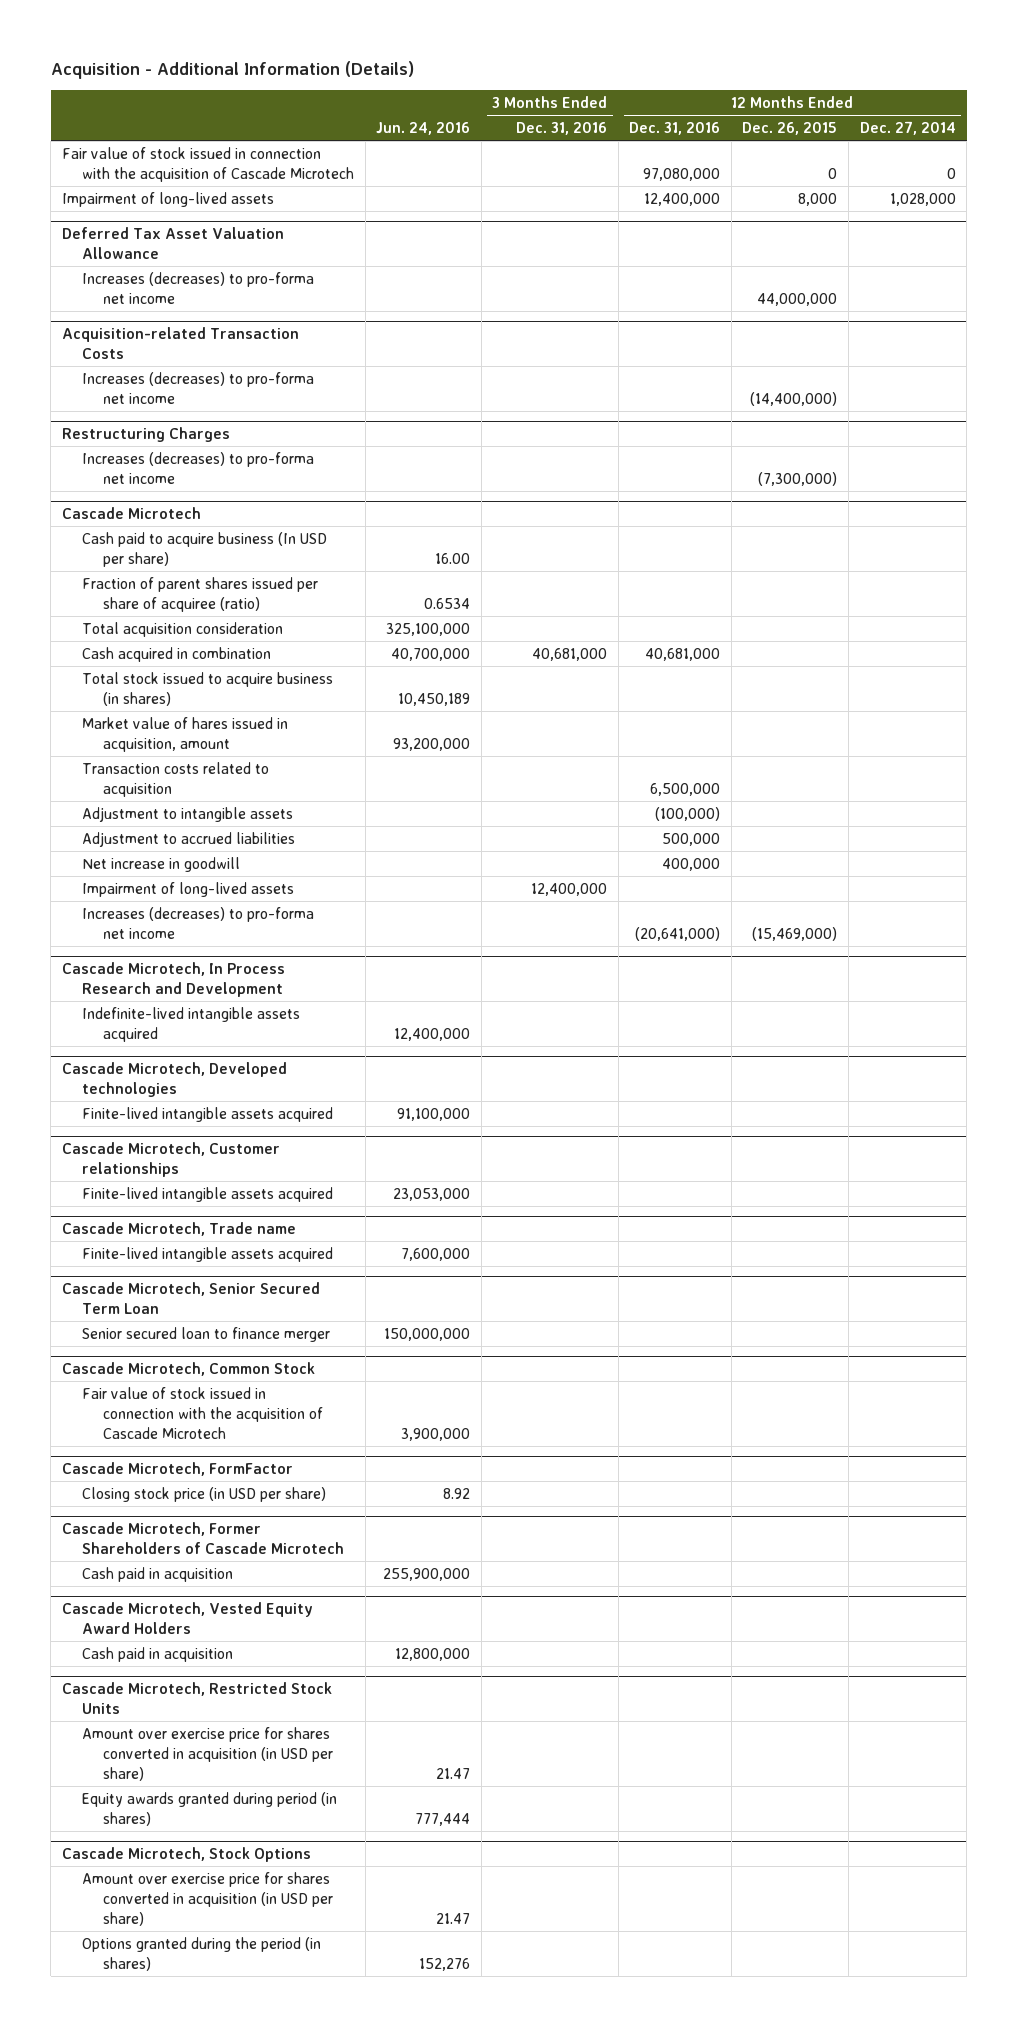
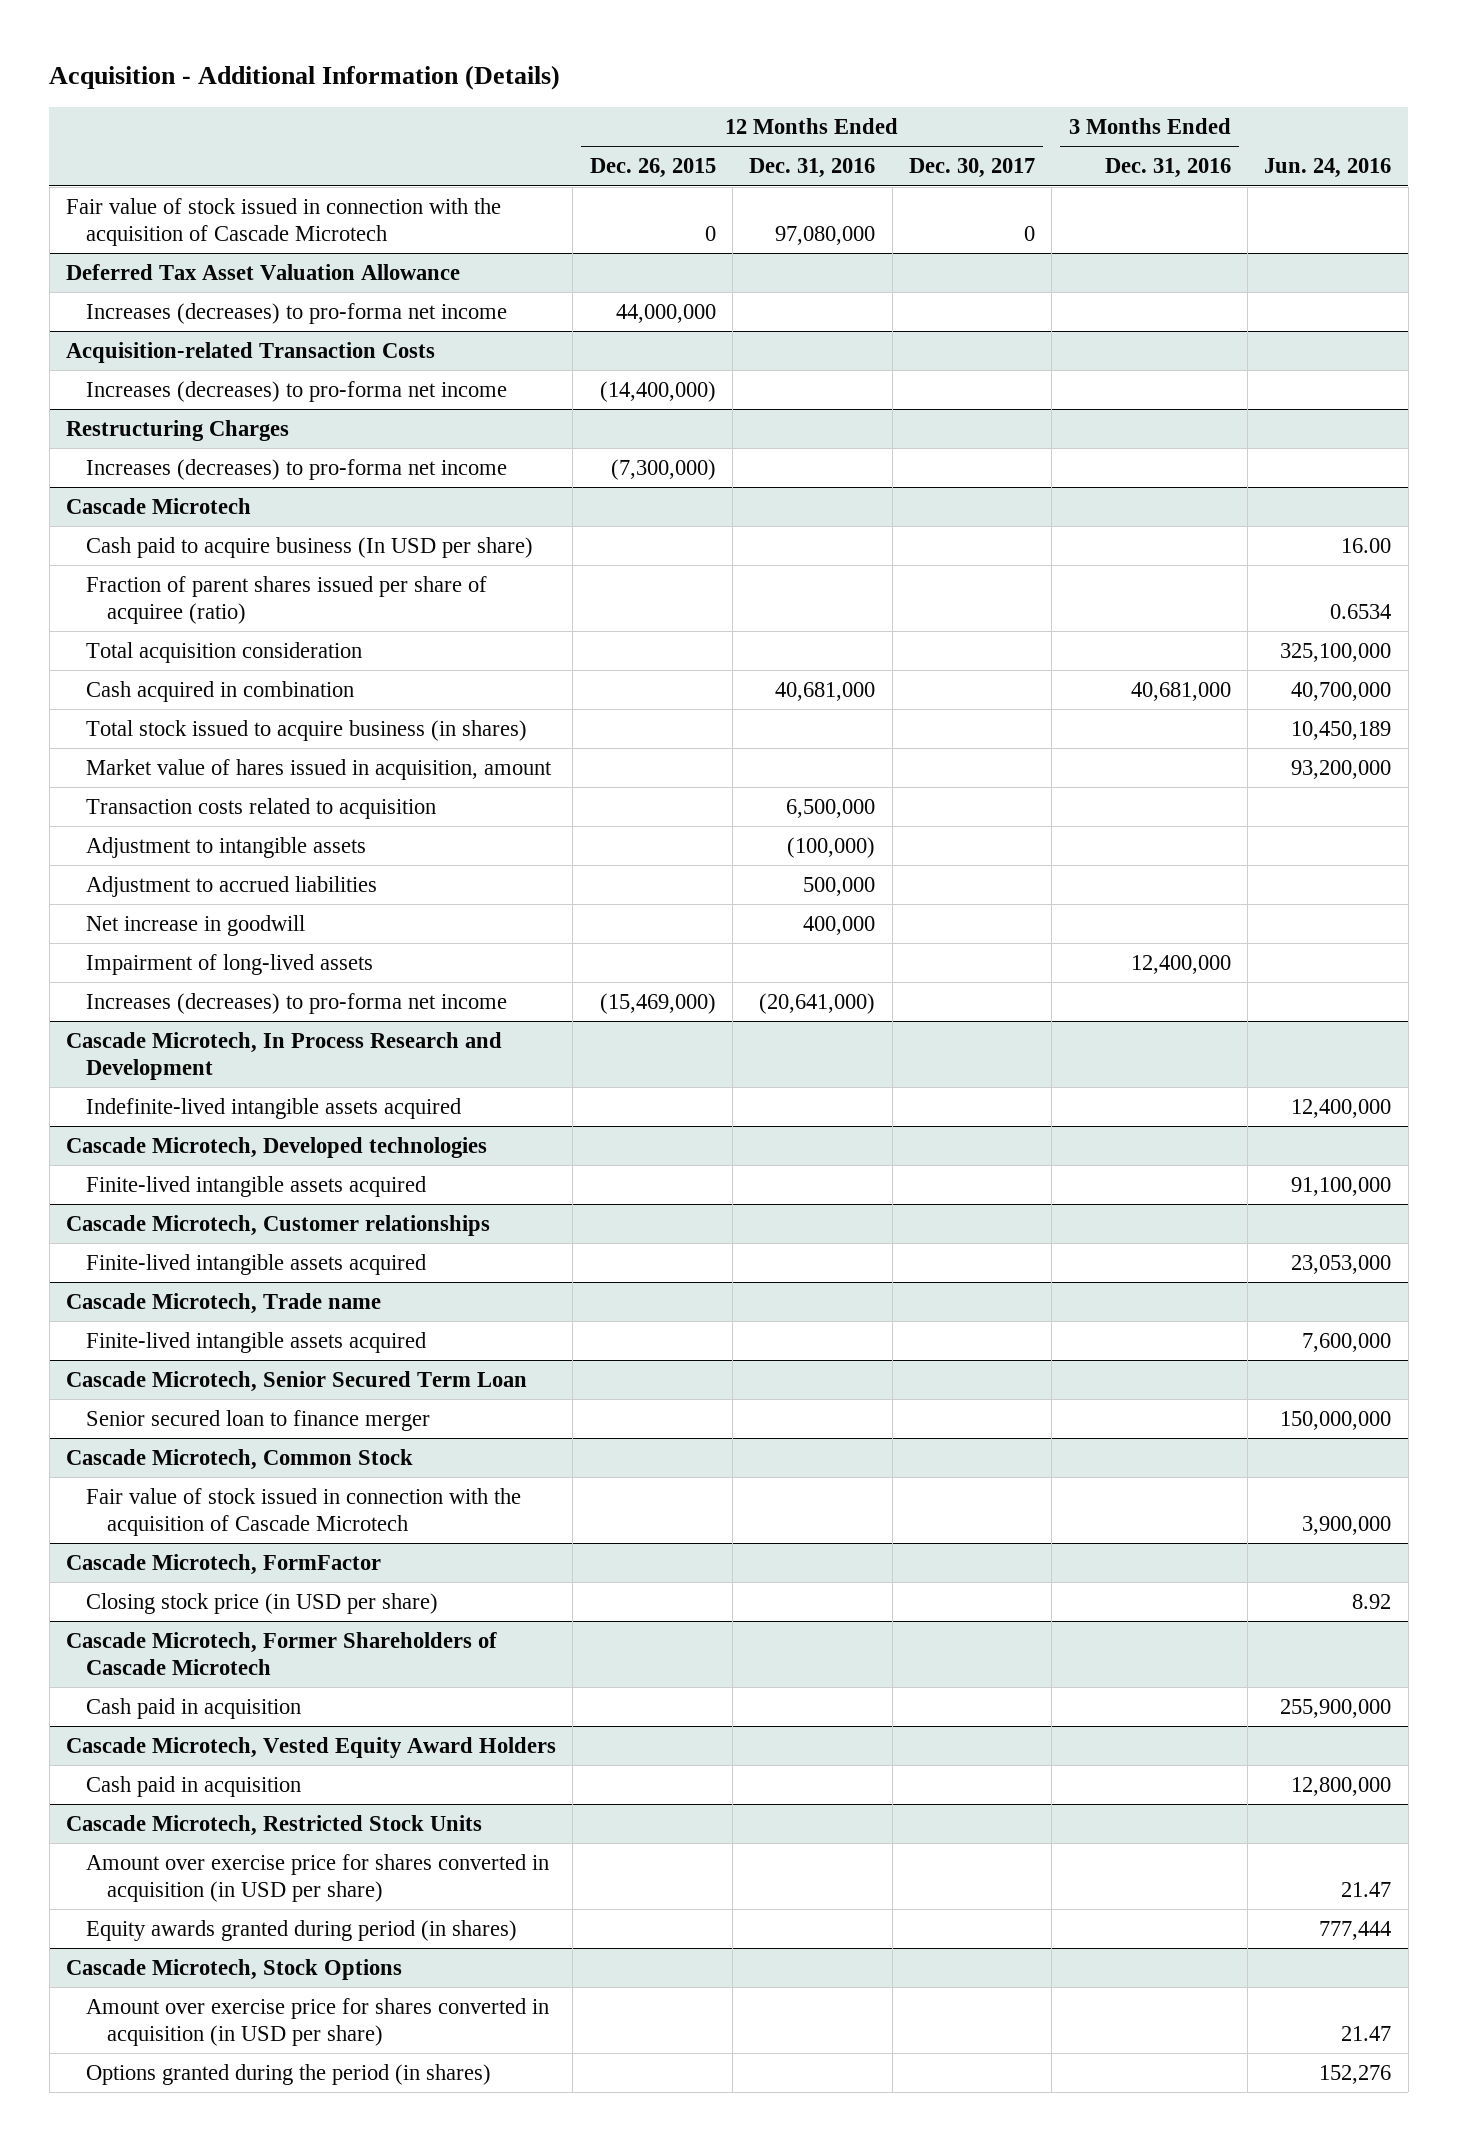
[859,120,956,135] Dec. 27, 2014 -> none
none -> [909,158,1036,179] Dec. 30, 2017
[61,191,274,207] Impairment of long-lived assets -> none

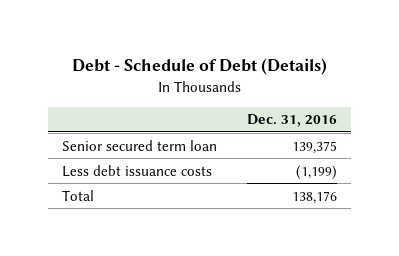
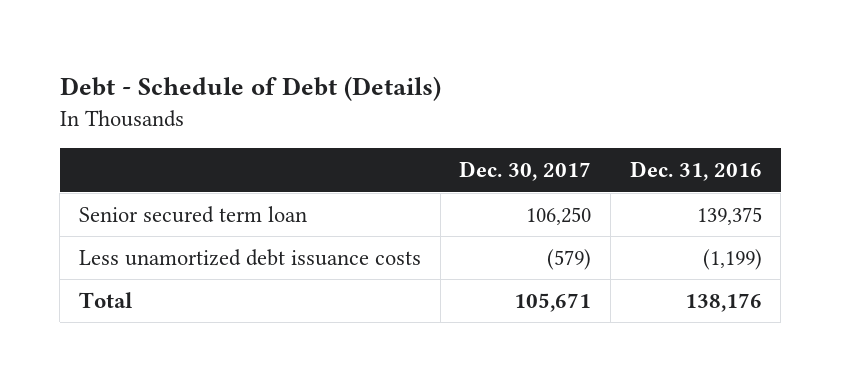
none -> [459,161,592,182] Dec. 30, 2017
[62,164,213,177] Less debt issuance costs -> [78,249,421,267] Less unamortized debt issuance costs

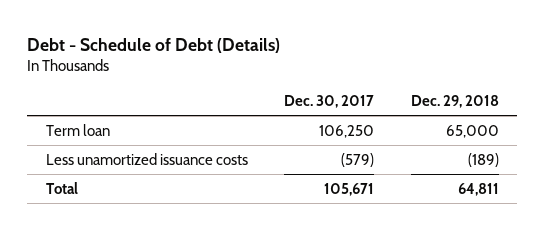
[629,161,762,182] Dec. 31, 2016 -> none
none -> [410,95,499,109] Dec. 29, 2018
[78,206,307,224] Senior secured term loan -> [45,123,110,136] Term loan
[78,249,421,267] Less unamortized debt issuance costs -> [45,152,248,165] Less unamortized issuance costs

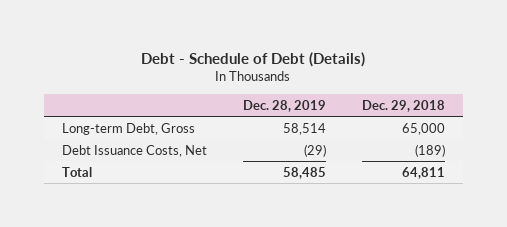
[284,95,375,109] Dec. 30, 2017 -> none
none -> [242,99,326,112] Dec. 28, 2019
[45,123,110,136] Term loan -> [62,122,196,135] Long-term Debt, Gross
[45,152,248,165] Less unamortized issuance costs -> [62,144,208,157] Debt Issuance Costs, Net

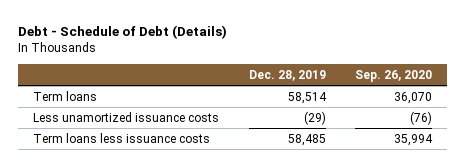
[361,99,445,112] Dec. 29, 2018 -> none
none -> [355,69,433,82] Sep. 26, 2020
[62,144,208,157] Debt Issuance Costs, Net -> none
[62,122,196,135] Long-term Debt, Gross -> [32,90,97,101] Term loans
none -> [32,111,219,122] Less unamortized issuance costs
[62,166,93,177] Total -> [32,132,210,143] Term loans less issuance costs

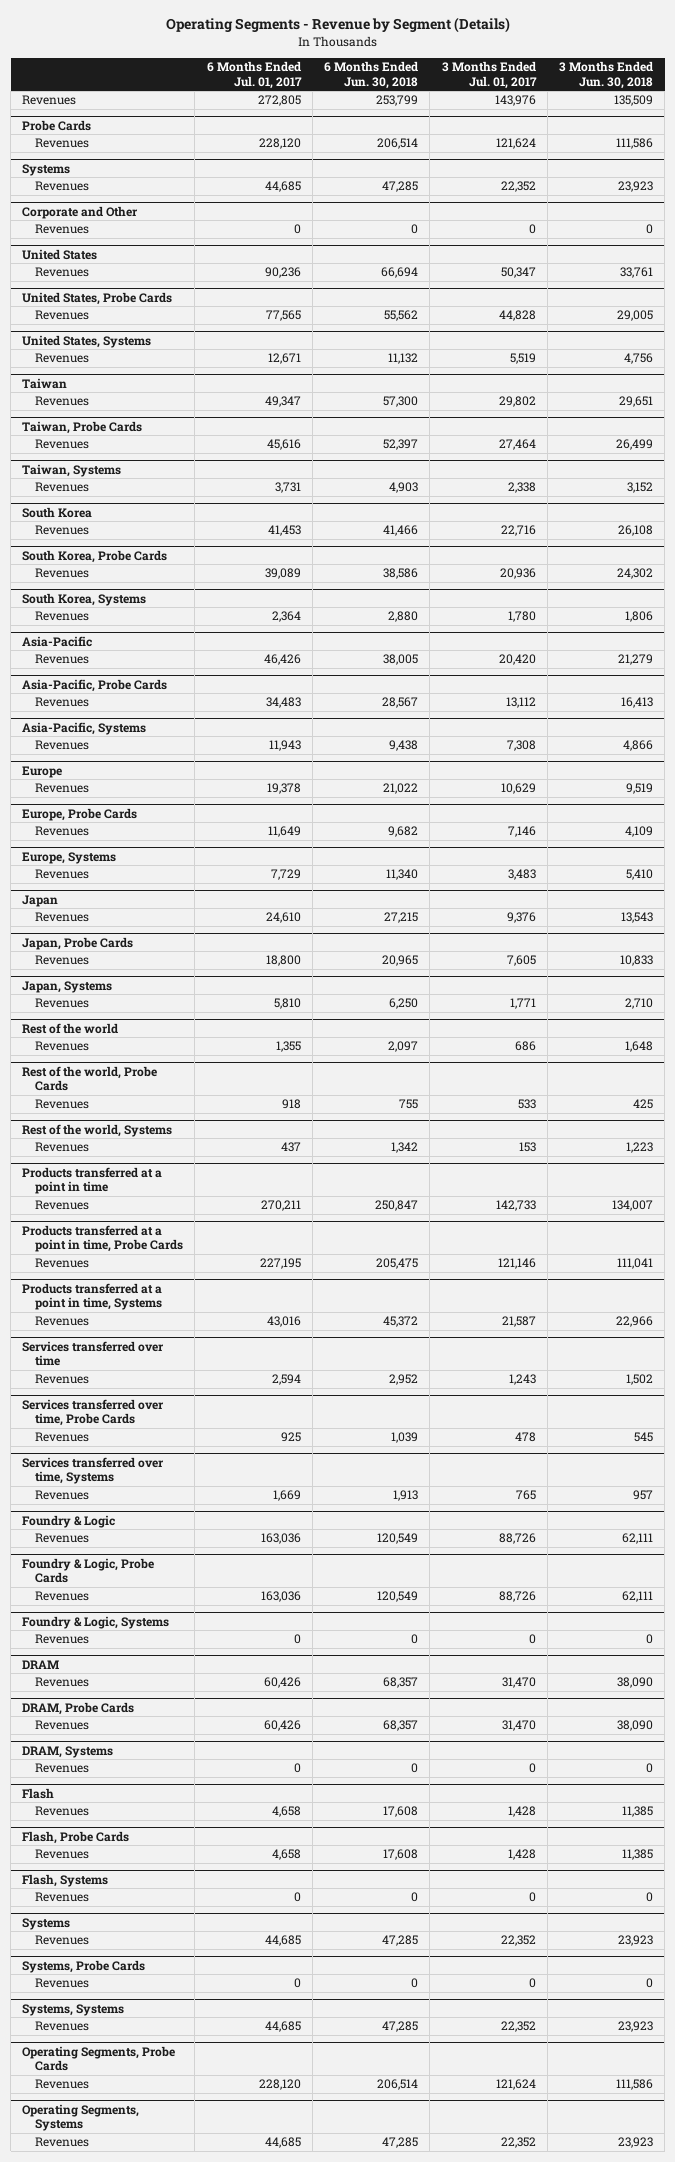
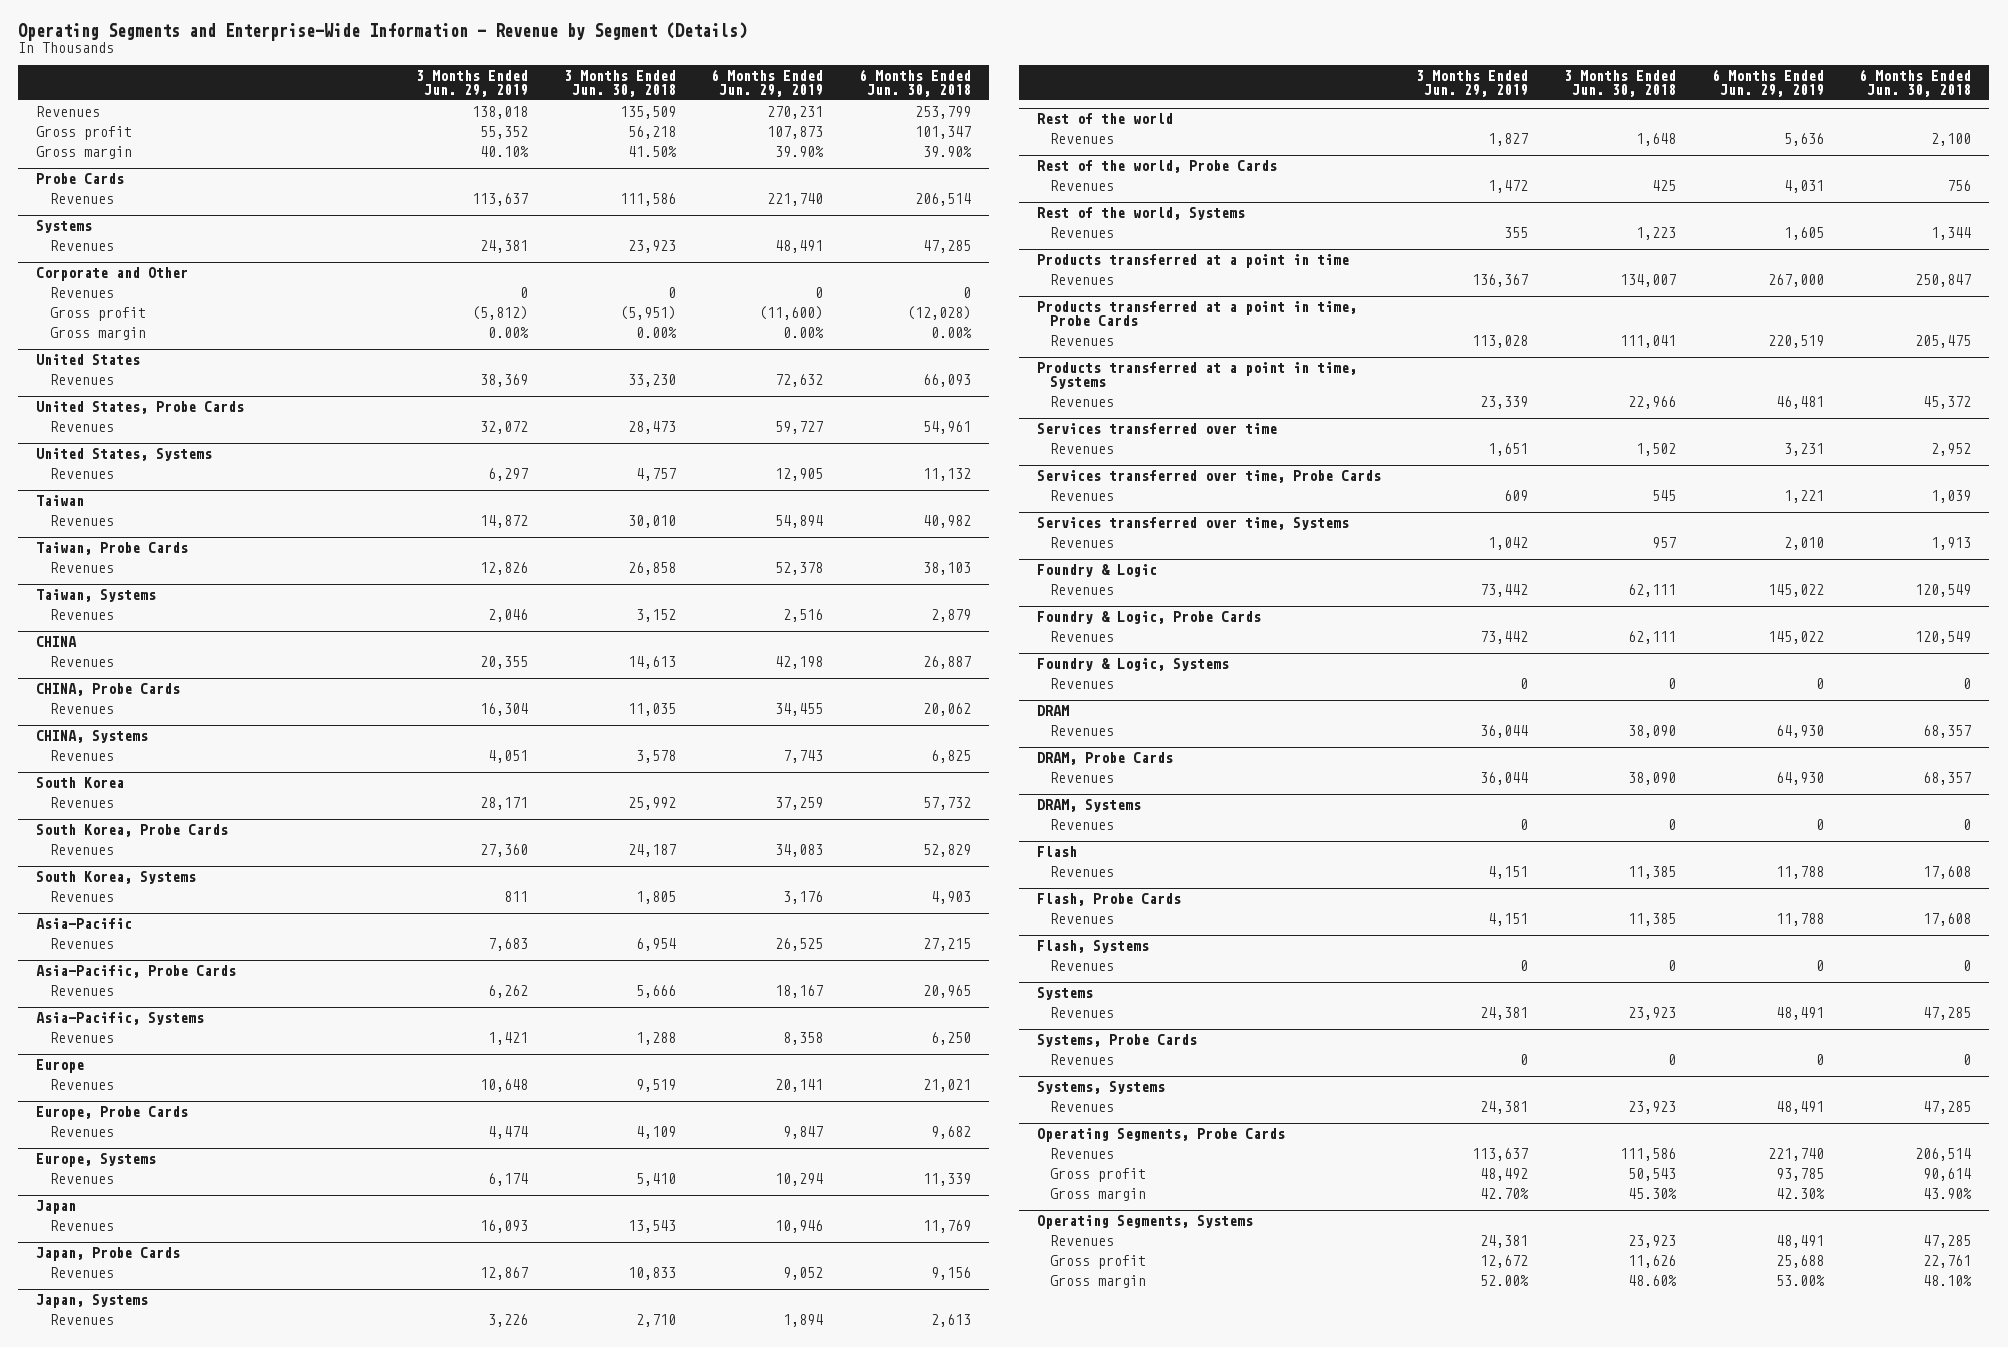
[165,17,510,34] Operating Segments - Revenue by Segment (Details) -> [18,22,748,42] Operating Segments and Enterprise-Wide Information - Revenue by Segment (Details)
[206,60,302,89] 6 Months Ended Jul. 01, 2017 -> none
[441,60,537,89] 3 Months Ended Jul. 01, 2017 -> none
none -> [415,69,528,98] 3 Months Ended Jun. 29, 2019
none -> [711,68,824,98] 6 Months Ended Jun. 29, 2019
none -> [36,125,133,140] Gross profit
none -> [36,145,133,159] Gross margin
none -> [49,306,146,321] Gross profit
none -> [49,326,146,340] Gross margin
[381,267,419,279] 66,694 -> [922,373,971,387] 66,093
[619,267,653,279] 33,761 -> [627,373,676,387] 33,230
[384,310,419,322] 55,562 -> [922,420,971,434] 54,961
[616,310,653,322] 29,005 -> [627,420,676,434] 28,473
[623,353,653,365] 4,756 -> [635,467,676,481] 4,757
[383,396,419,408] 57,300 -> [922,514,971,528] 40,982
[618,396,653,408] 29,651 -> [627,514,676,528] 30,010
[383,439,419,451] 52,397 -> [922,561,971,575] 38,103
[615,439,653,451] 26,499 -> [627,561,676,575] 26,858
[389,482,419,494] 4,903 -> [930,608,971,622] 2,879
none -> [36,635,78,647] CHINA
none -> [49,655,114,667] Revenues
none -> [36,682,181,696] CHINA, Probe Cards
none -> [49,702,114,714] Revenues
none -> [36,729,149,743] CHINA, Systems
none -> [49,749,114,761] Revenues
[383,525,419,537] 41,466 -> [922,796,971,810] 57,732
[617,525,653,537] 26,108 -> [627,796,676,810] 25,992
[383,568,419,580] 38,586 -> [922,843,971,857] 52,829
[616,568,653,580] 24,302 -> [627,843,676,857] 24,187
[388,611,419,623] 2,880 -> [930,890,971,904] 4,903
[624,611,653,623] 1,806 -> [635,890,676,904] 1,805
[383,654,419,666] 38,005 -> [922,937,971,951] 27,215
[617,654,653,666] 21,279 -> [635,937,676,951] 6,954
[382,697,419,709] 28,567 -> [922,984,971,998] 20,965
[620,697,653,709] 16,413 -> [635,984,676,998] 5,666
[389,740,419,752] 9,438 -> [930,1031,971,1045] 6,250
[622,740,653,752] 4,866 -> [635,1031,676,1045] 1,288
[383,783,419,795] 21,022 -> [922,1078,971,1092] 21,021
[386,869,419,881] 11,340 -> [922,1172,971,1186] 11,339
[384,912,419,924] 27,215 -> [922,1219,971,1233] 11,769
[382,955,419,967] 20,965 -> [930,1266,971,1280] 9,156
[389,998,419,1010] 6,250 -> [930,1313,971,1327] 2,613
[388,1041,419,1053] 2,097 -> [1931,132,1972,146] 2,100
[399,1099,419,1110] 755 -> [1947,179,1972,191] 756
[391,1142,419,1154] 1,342 -> [1931,226,1972,240] 1,344
none -> [1050,1167,1147,1182] Gross profit
none -> [1050,1187,1147,1201] Gross margin
none -> [1050,1254,1147,1269] Gross profit
none -> [1050,1274,1147,1288] Gross margin

